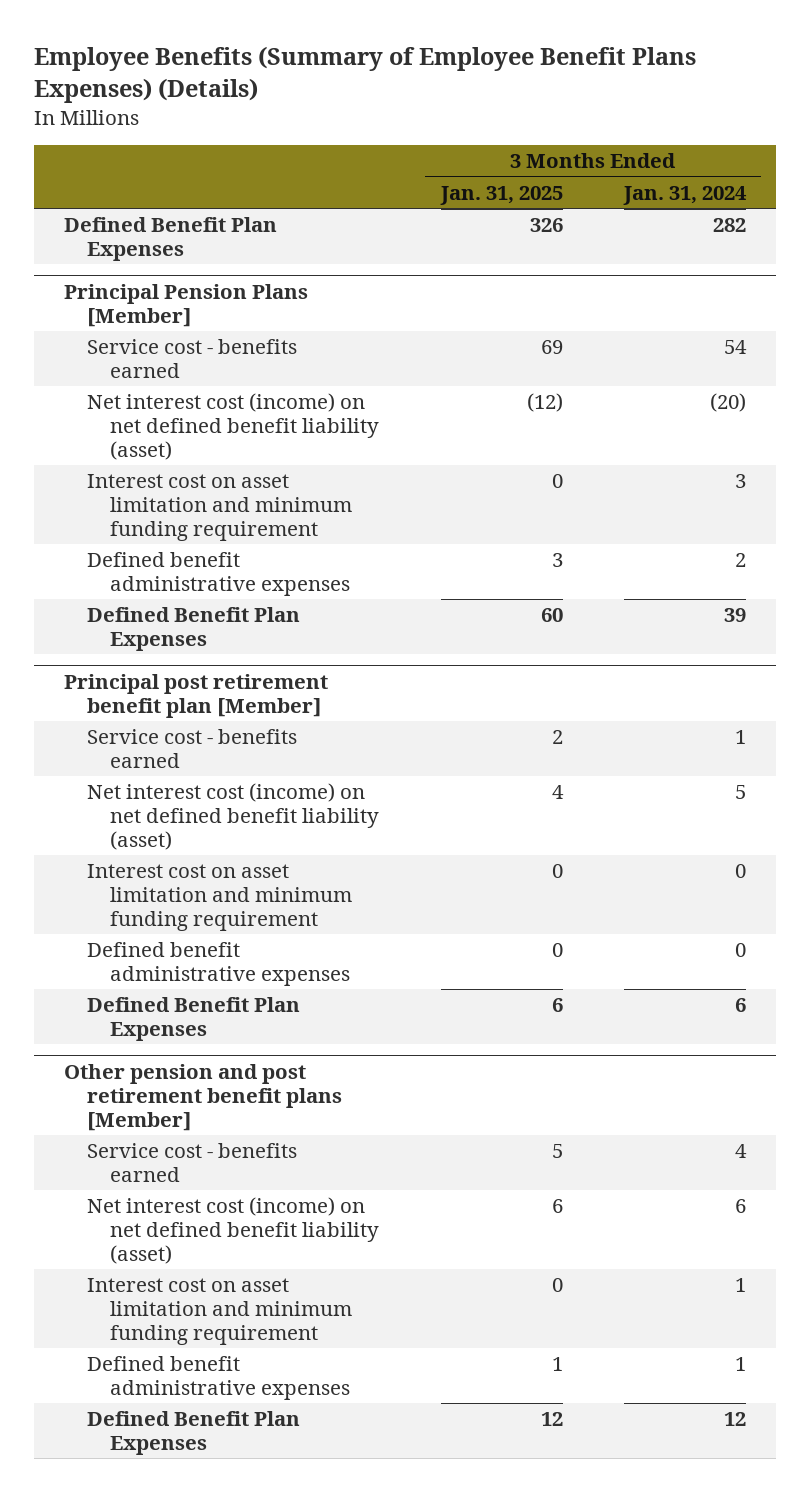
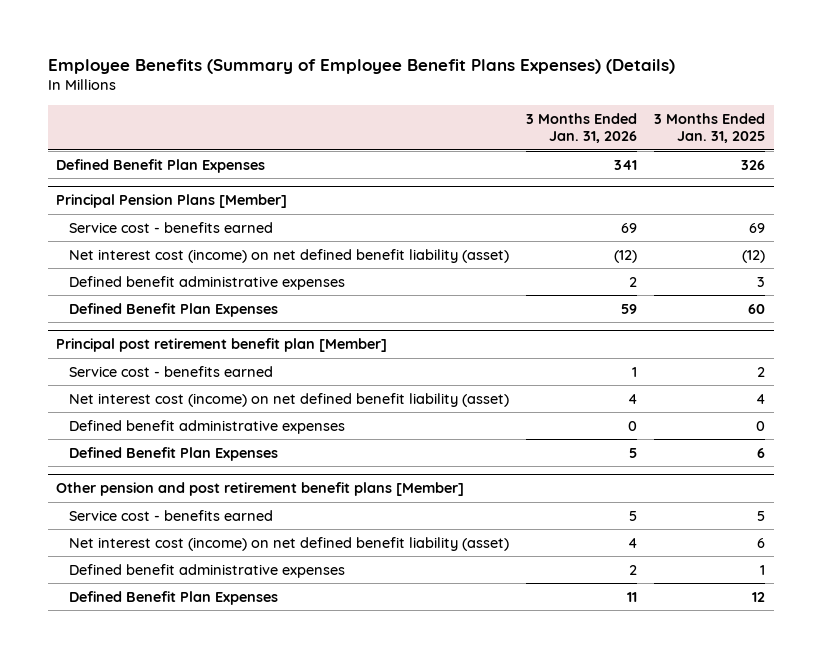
[622,185,747,205] Jan. 31, 2024 -> none
none -> [525,113,637,144] 3 Months Ended Jan. 31, 2026
[87,474,353,541] Interest cost on asset limitation and minimum funding requirement -> none
[87,864,353,931] Interest cost on asset limitation and minimum funding requirement -> none
[87,1278,353,1345] Interest cost on asset limitation and minimum funding requirement -> none

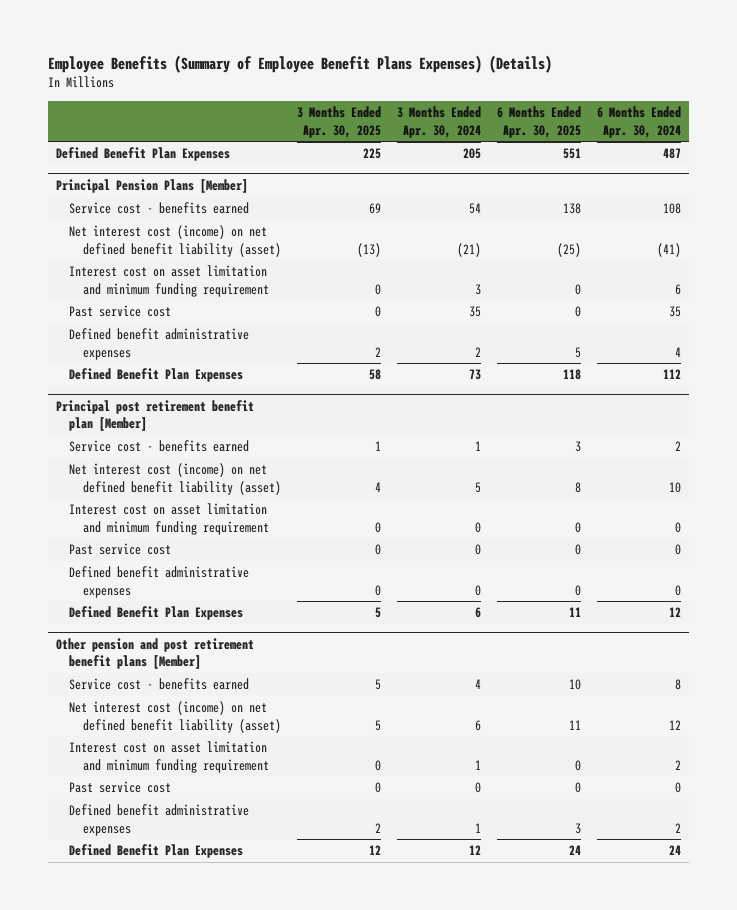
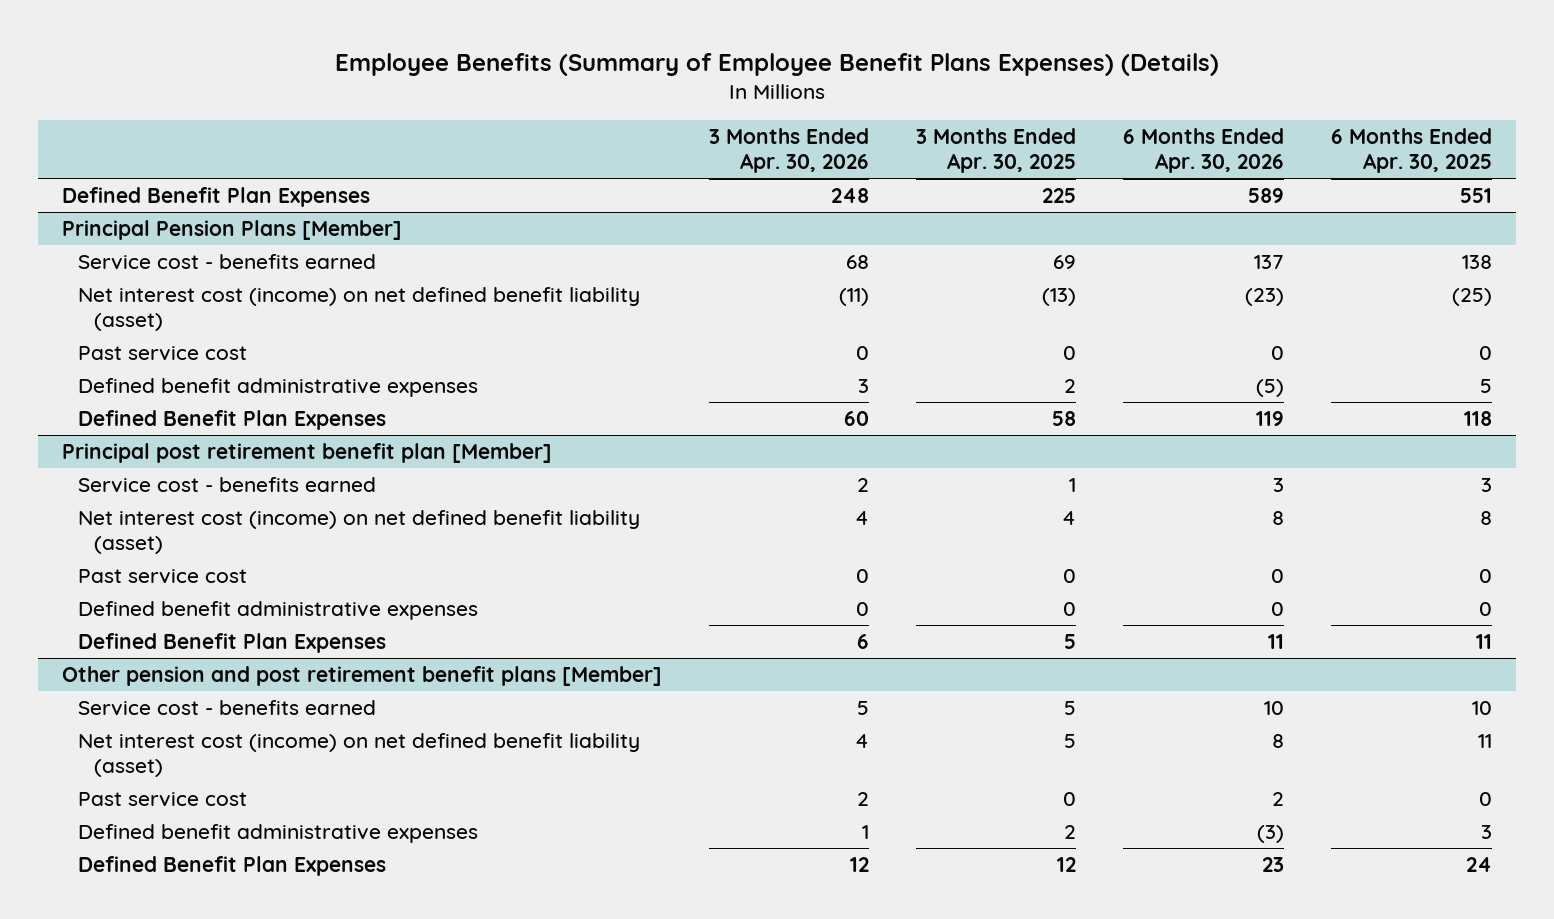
[397,106,482,138] 3 Months Ended Apr. 30, 2024 -> none
[597,106,682,138] 6 Months Ended Apr. 30, 2024 -> none
none -> [708,128,869,174] 3 Months Ended Apr. 30, 2026
none -> [1123,128,1285,174] 6 Months Ended Apr. 30, 2026
[69,265,269,297] Interest cost on asset limitation and minimum funding requirement -> none
[69,503,269,535] Interest cost on asset limitation and minimum funding requirement -> none
[69,741,269,773] Interest cost on asset limitation and minimum funding requirement -> none

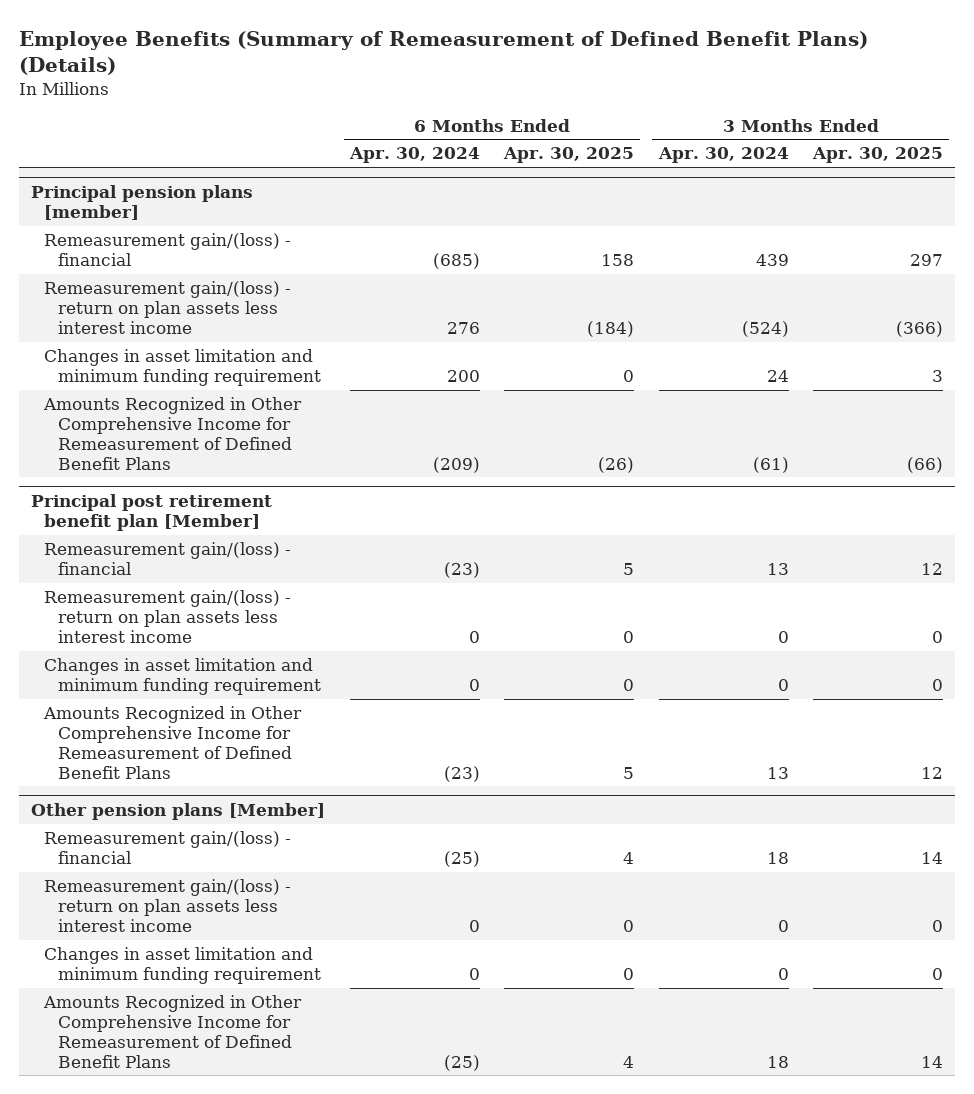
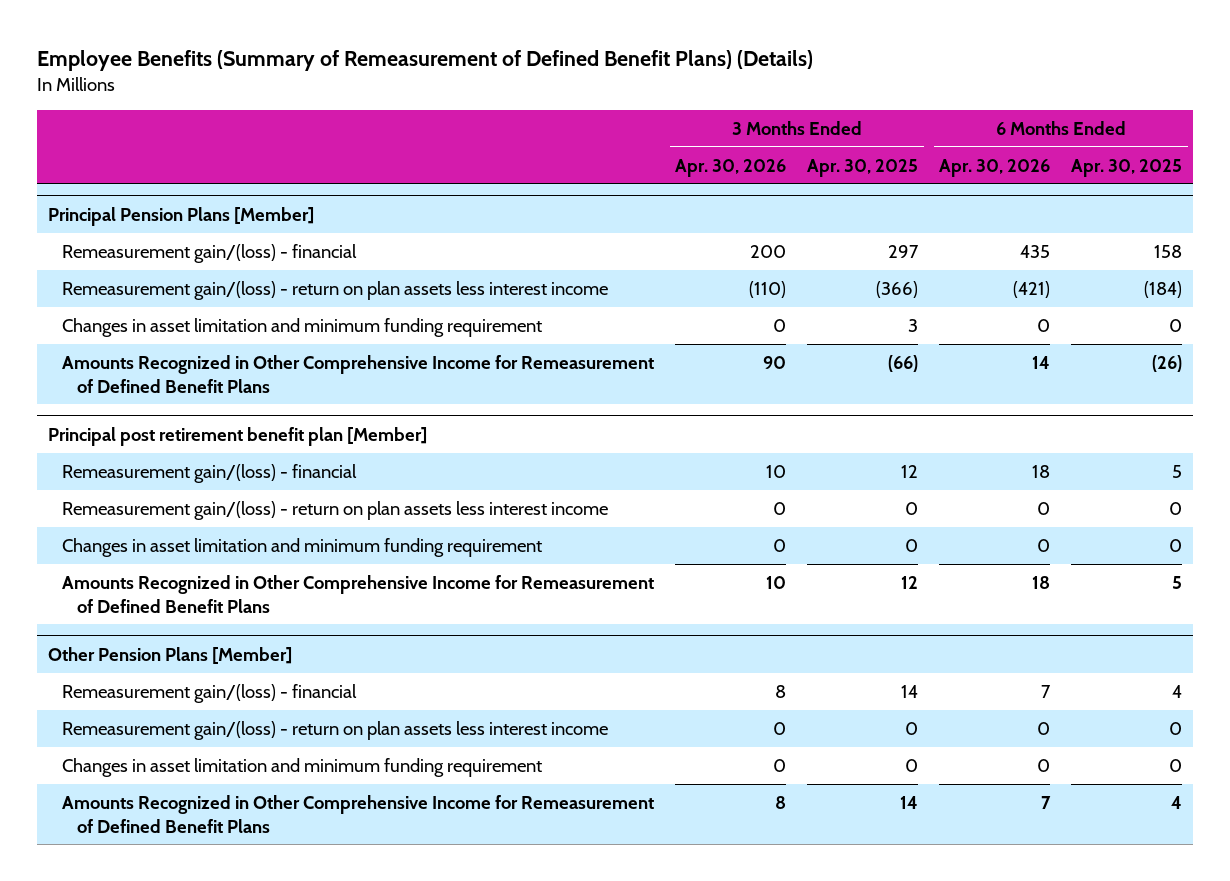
[348,147,480,164] Apr. 30, 2024 -> none
[657,147,789,164] Apr. 30, 2024 -> none
none -> [675,158,787,177] Apr. 30, 2026
none -> [939,158,1051,177] Apr. 30, 2026
[31,185,254,220] Principal pension plans [member] -> [47,206,314,226] Principal Pension Plans [Member]
[31,803,326,821] Other pension plans [Member] -> [47,646,292,664] Other Pension Plans [Member]

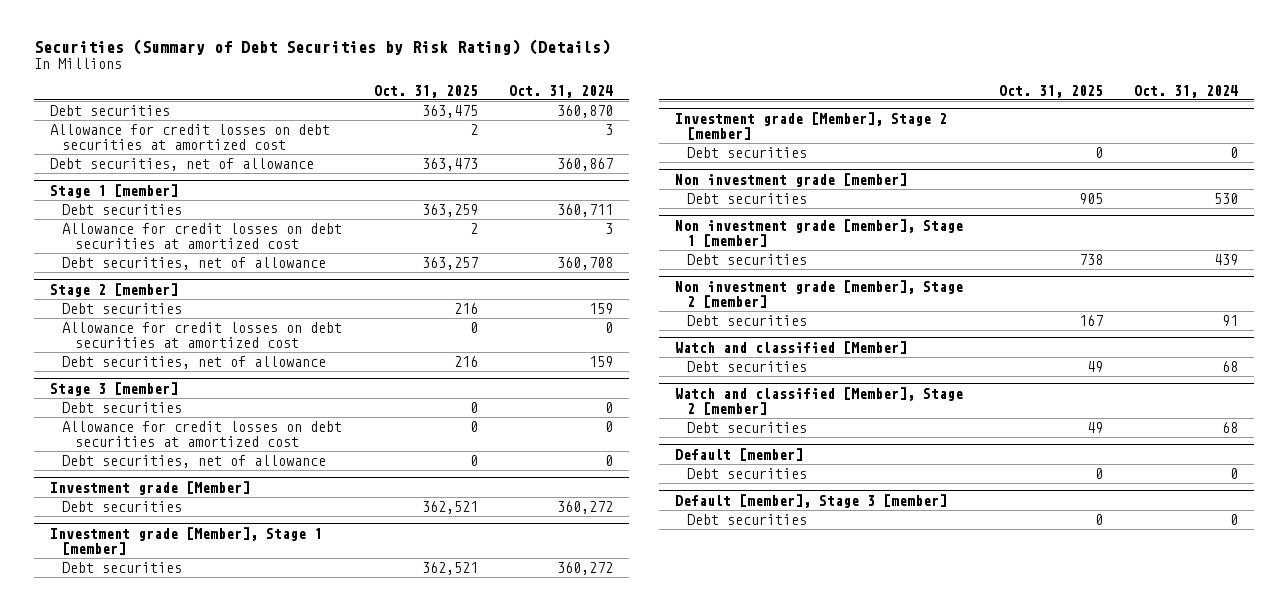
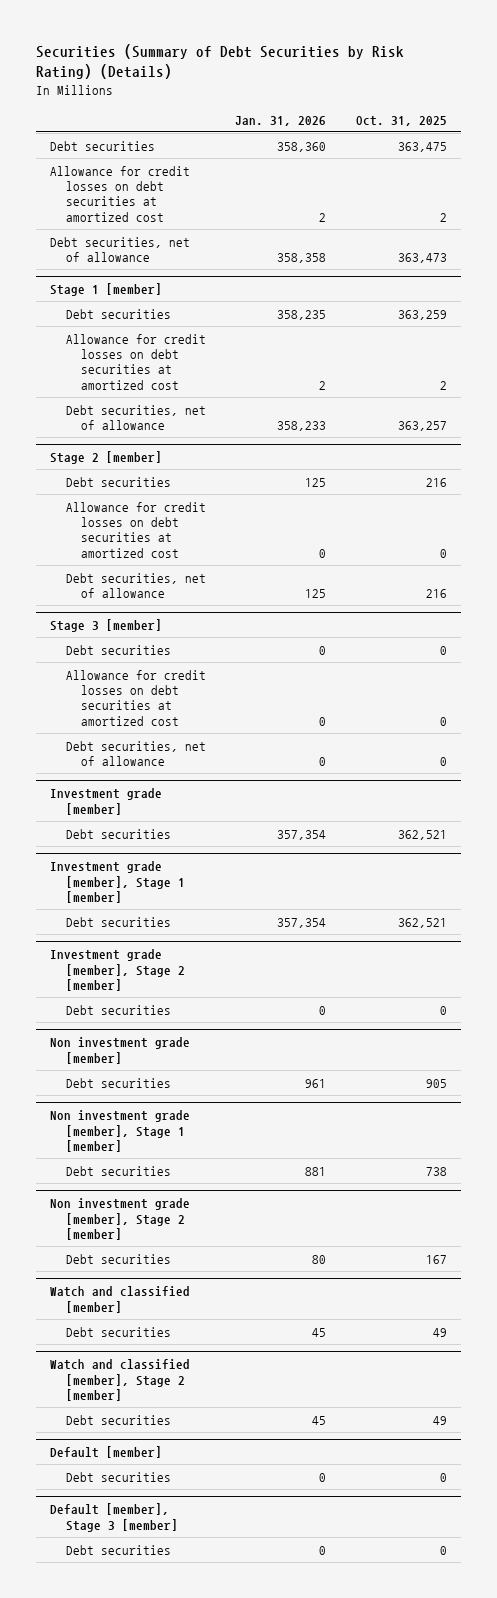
[509,84,614,98] Oct. 31, 2024 -> none
none -> [235,115,327,126] Jan. 31, 2026
[49,480,250,495] Investment grade [Member] -> [50,788,163,815] Investment grade [member]
[49,526,322,555] Investment grade [Member], Stage 1 [member] -> [50,861,185,904] Investment grade [member], Stage 1 [member]
[674,111,947,140] Investment grade [Member], Stage 2 [member] -> [50,949,185,992] Investment grade [member], Stage 2 [member]
[674,340,907,354] Watch and classified [Member] -> [50,1286,191,1313] Watch and classified [member]
[674,386,963,415] Watch and classified [Member], Stage 2 [member] -> [50,1359,191,1402] Watch and classified [member], Stage 2 [member]

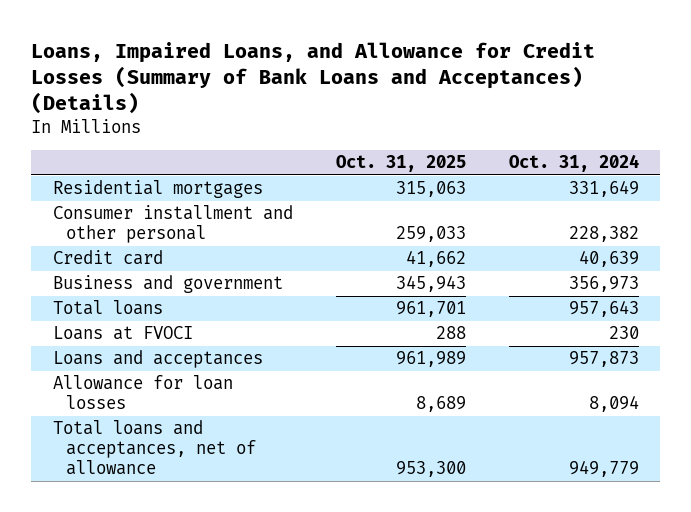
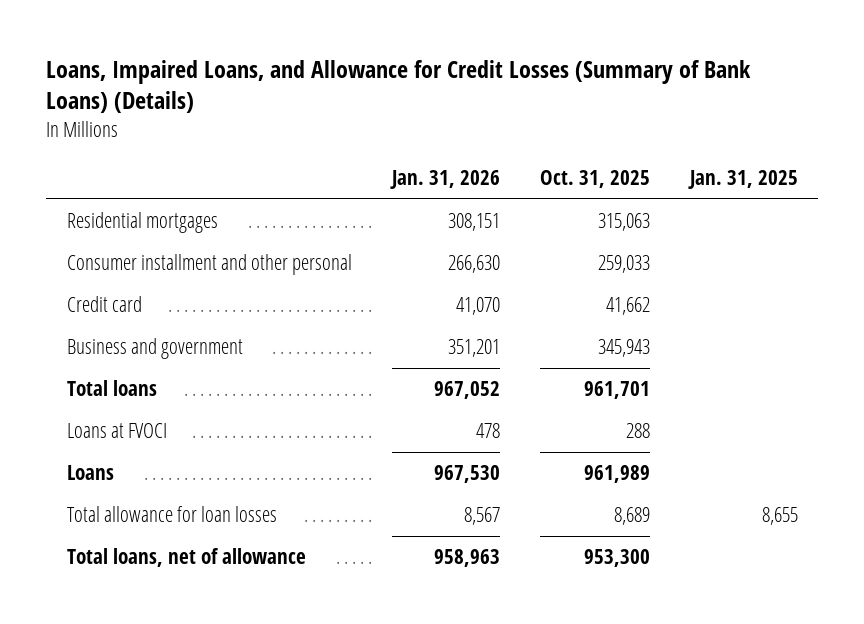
[31,41,596,115] Loans, Impaired Loans, and Allowance for Credit Losses (Summary of Bank Loans and Acceptances) (Details) -> [46,59,752,114] Loans, Impaired Loans, and Allowance for Credit Losses (Summary of Bank Loans) (Details)
[508,154,639,173] Oct. 31, 2024 -> none
none -> [389,170,500,190] Jan. 31, 2026
none -> [687,170,798,190] Jan. 31, 2025
[52,350,263,369] Loans and acceptances -> [66,464,114,480] Loans
[52,375,233,410] Allowance for loan losses -> [66,505,277,522] Total allowance for loan losses
[52,420,257,476] Total loans and acceptances, net of allowance -> [66,547,306,567] Total loans, net of allowance

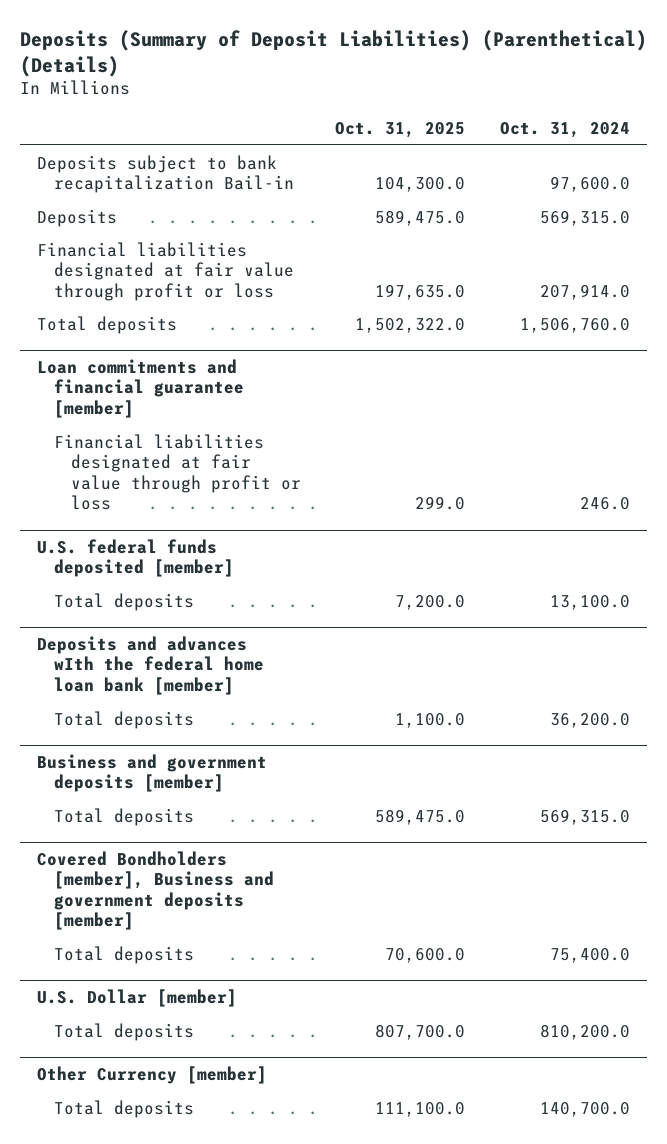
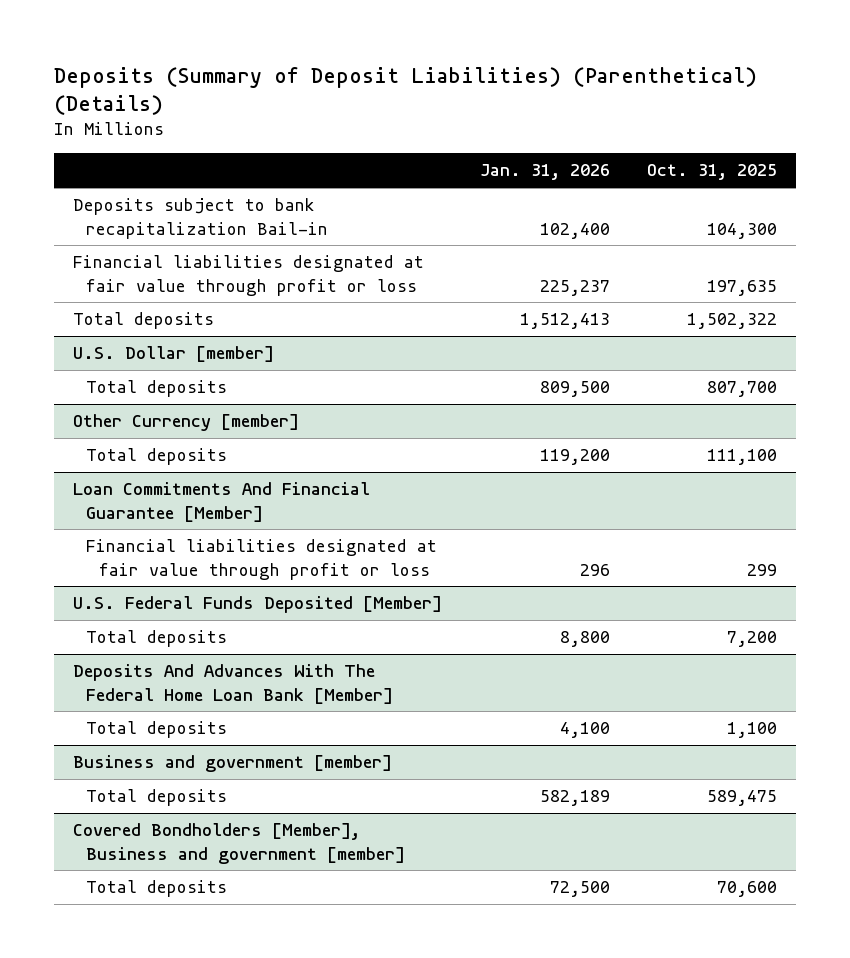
[499,121,630,138] Oct. 31, 2024 -> none
none -> [479,164,610,181] Jan. 31, 2026
[36,208,117,227] Deposits -> none
[36,358,244,418] Loan commitments and financial guarantee [member] -> none
[53,433,301,510] Financial liabilities designated at fair value through profit or loss -> none
[36,538,234,578] U.S. federal funds deposited [member] -> none
[53,592,194,611] Total deposits -> none
[36,635,264,695] Deposits and advances wIth the federal home loan bank [member] -> none
[53,710,194,729] Total deposits -> none
[36,753,267,793] Business and government deposits [member] -> none
[53,807,194,826] Total deposits -> none
[36,850,274,931] Covered Bondholders [member], Business and government deposits [member] -> none
[53,945,194,964] Total deposits -> none
[375,177,466,193] 104,300.0 -> [706,222,777,239] 104,300
[375,283,466,300] 197,635.0 -> [706,279,777,296] 197,635
[355,317,466,333] 1,502,322.0 -> [686,313,777,330] 1,502,322
[375,1023,466,1040] 807,700.0 -> [706,381,777,398] 807,700
[375,1101,466,1117] 111,100.0 -> [706,449,777,466] 111,100
none -> [73,482,371,522] Loan Commitments And Financial Guarantee [Member]
none -> [85,539,437,580] Financial liabilities designated at fair value through profit or loss
none -> [73,596,443,614] U.S. Federal Funds Deposited [Member]
none -> [85,630,227,648] Total deposits
none -> [73,664,393,704] Deposits And Advances With The Federal Home Loan Bank [Member]
none -> [85,721,227,739] Total deposits
none -> [73,755,393,773] Business and government [member]
none -> [85,789,227,807] Total deposits
none -> [73,823,405,864] Covered Bondholders [Member], Business and government [member]
none -> [85,880,227,898] Total deposits

